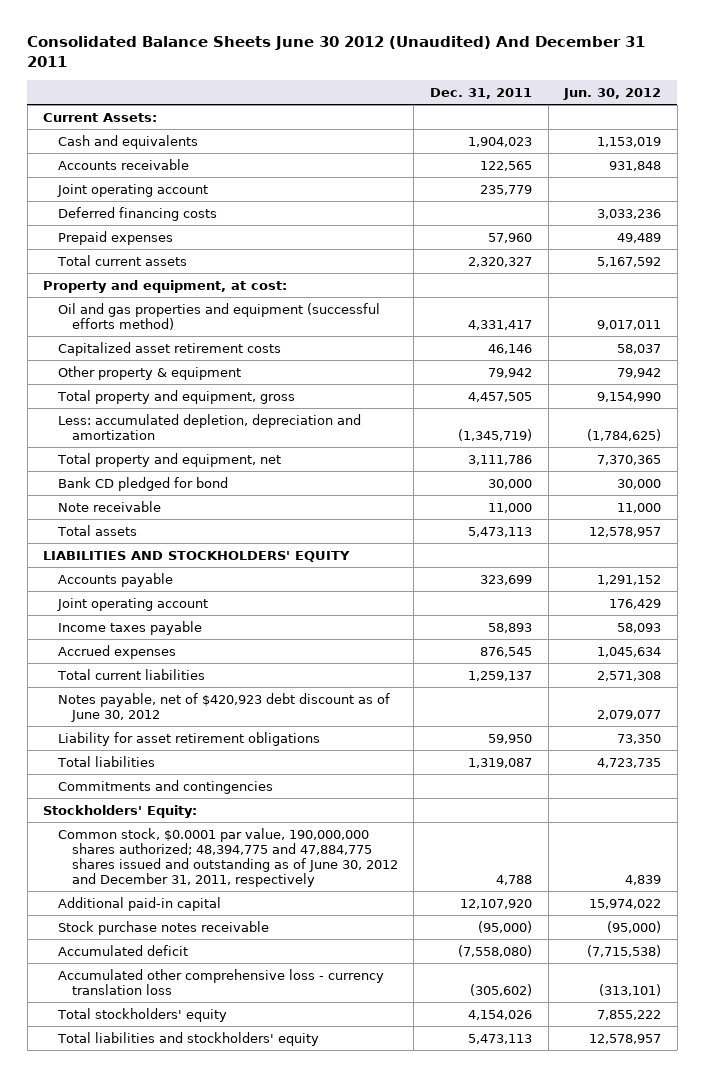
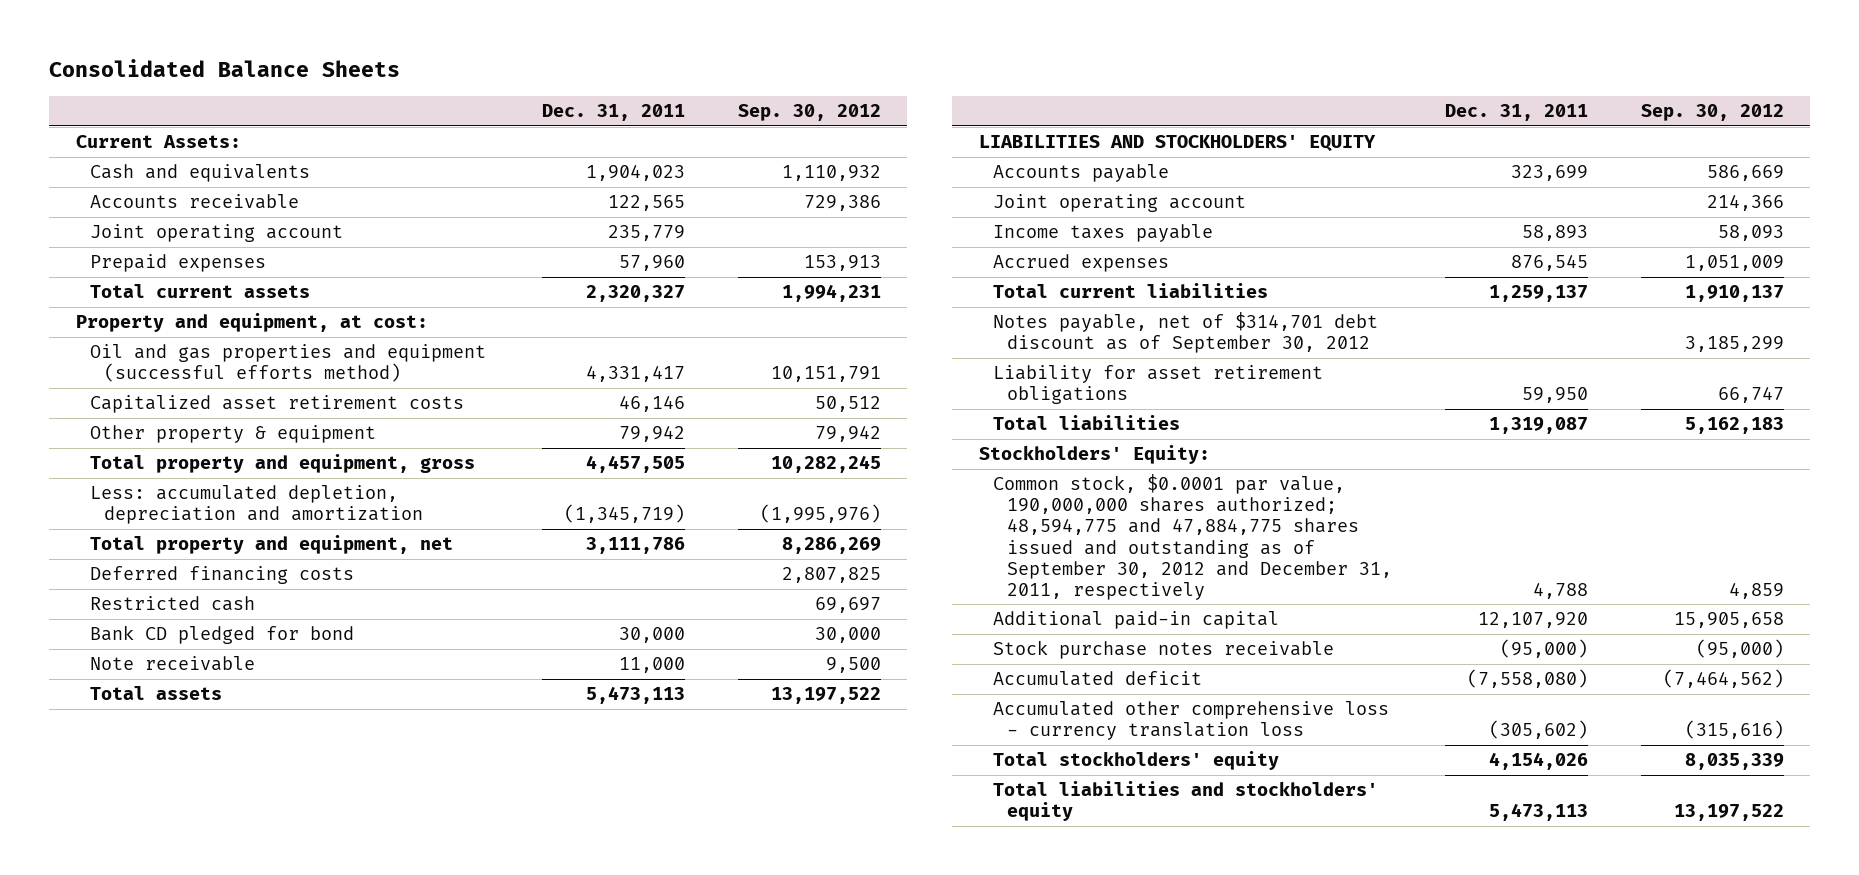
[27,36,646,68] Consolidated Balance Sheets June 30 2012 (Unaudited) And December 31 2011 -> [49,59,401,78] Consolidated Balance Sheets
[563,87,662,100] Jun. 30, 2012 -> none
none -> [737,103,881,121] Sep. 30, 2012
[57,206,217,221] Deferred financing costs -> [89,566,354,585] Deferred financing costs
none -> [89,596,255,612] Restricted cash
[57,692,390,722] Notes payable, net of $420,923 debt discount as of June 30, 2012 -> [992,312,1378,354] Notes payable, net of $314,701 debt discount as of September 30, 2012
[57,779,273,794] Commitments and contingencies -> none
[57,827,398,887] Common stock, $0.0001 par value, 190,000,000 shares authorized; 48,394,775 and 47,884,775 shares issued and outstanding as of June 30, 2012 and December 31, 2011, respectively -> [992,474,1392,600] Common stock, $0.0001 par value, 190,000,000 shares authorized; 48,594,775 and 47,884,775 shares issued and outstanding as of September 30, 2012 and December 31, 2011, respectively

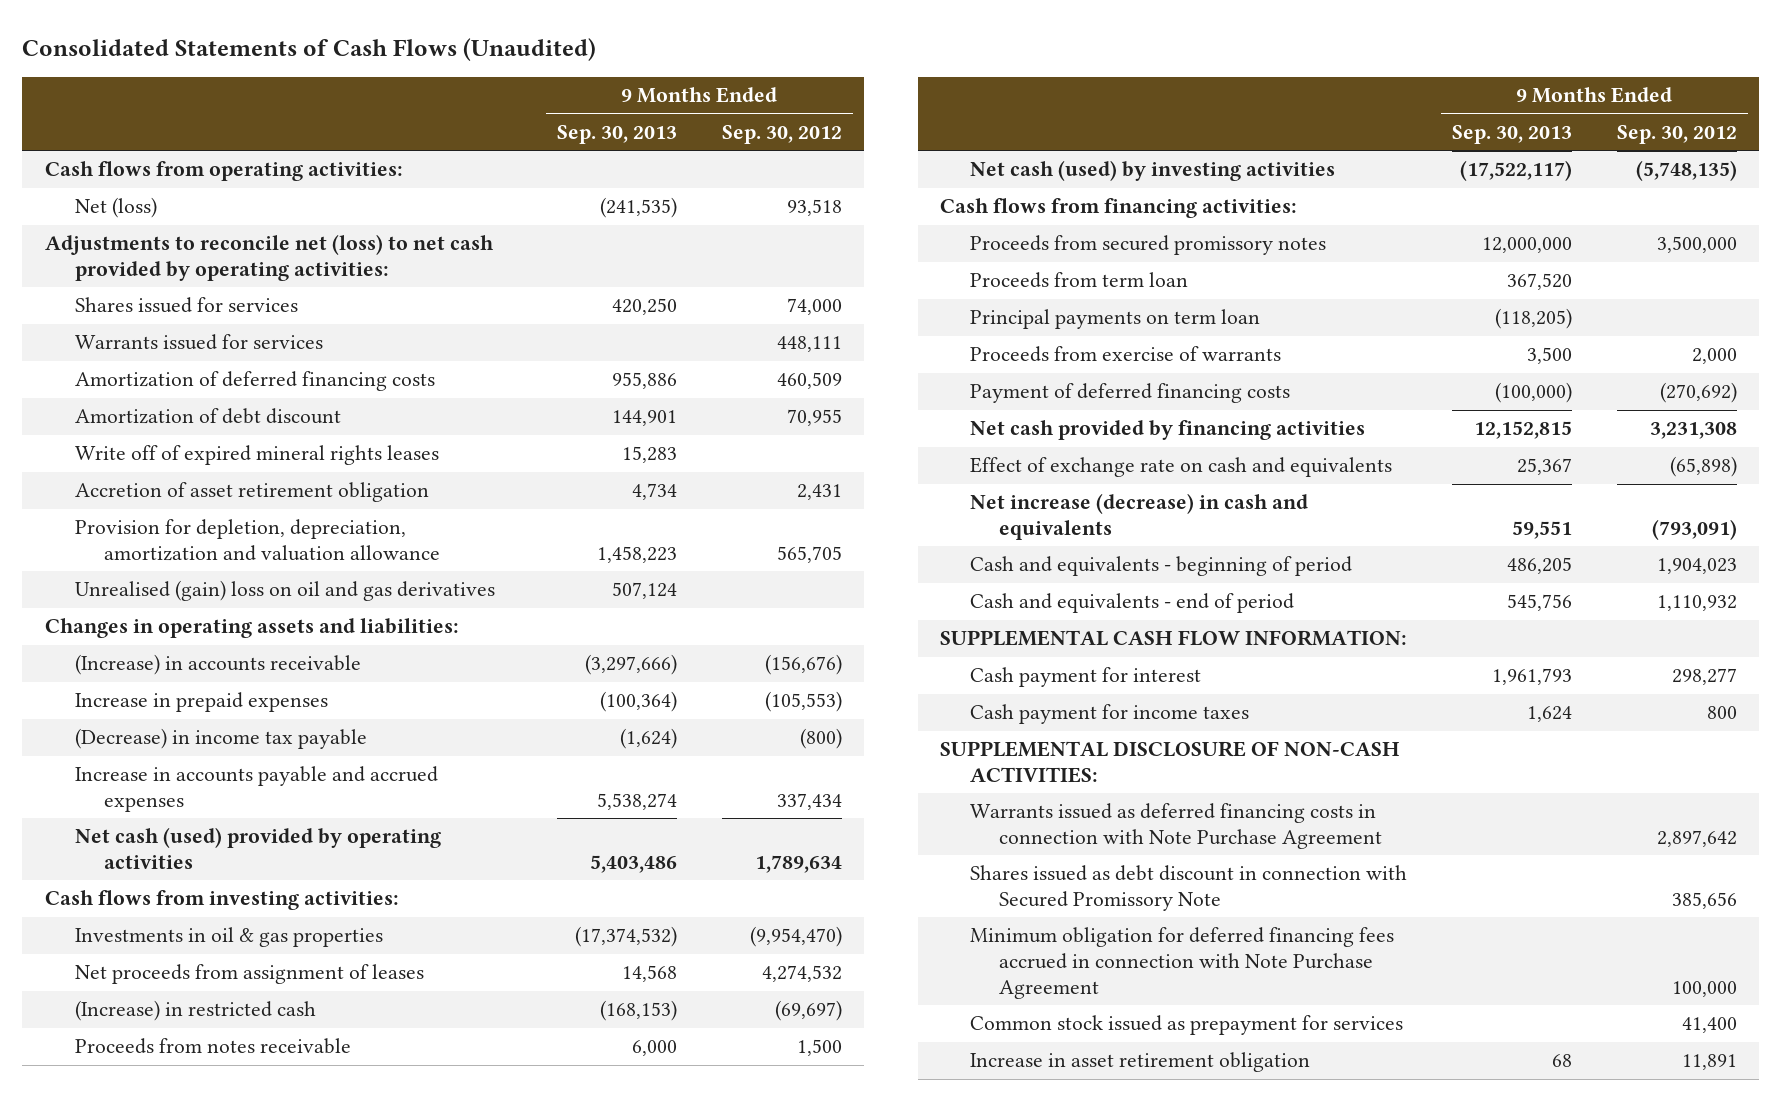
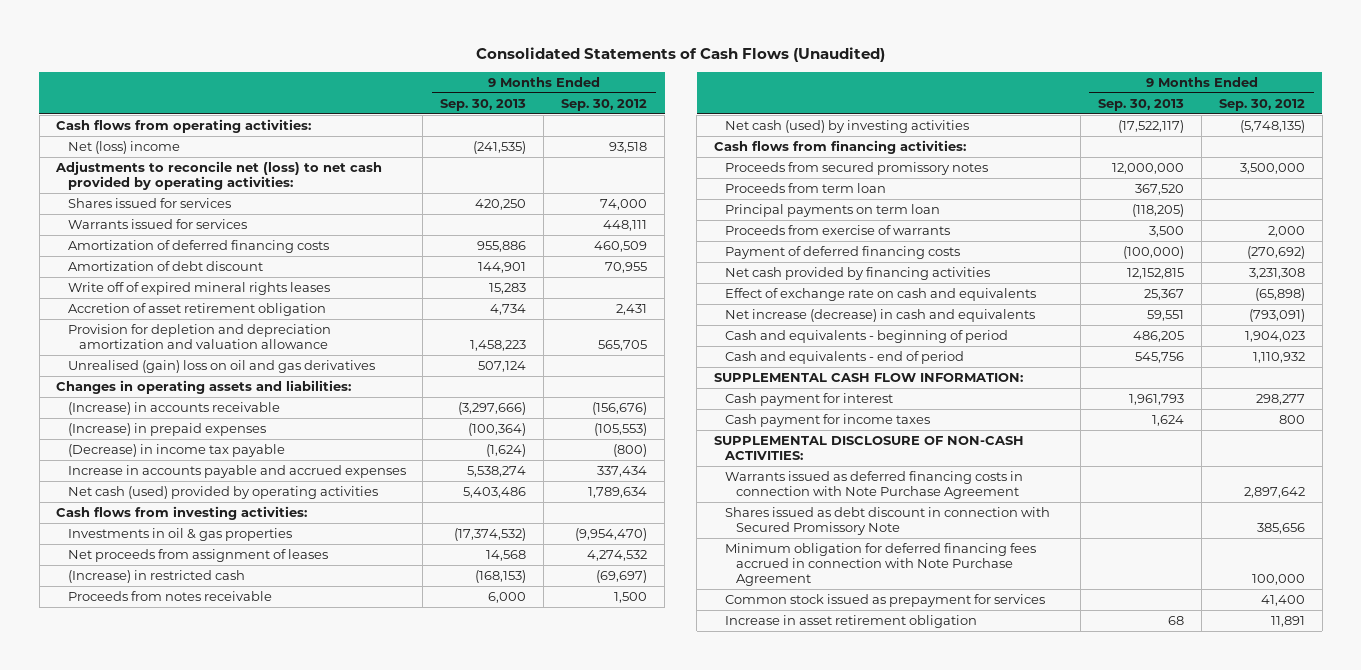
[74,197,157,219] Net (loss) -> [67,140,180,154] Net (loss) income
[74,519,441,561] Provision for depletion, depreciation, amortization and valuation allowance -> [67,323,331,349] Provision for depletion and depreciation amortization and valuation allowance
[74,692,328,713] Increase in prepaid expenses -> [67,422,266,436] (Increase) in prepaid expenses

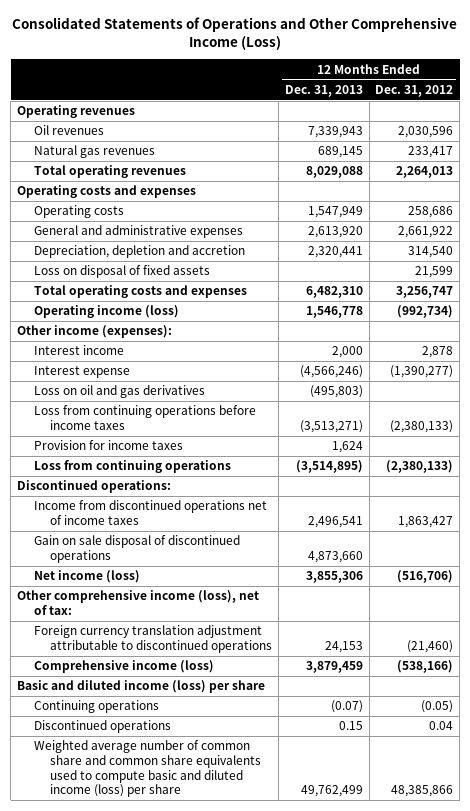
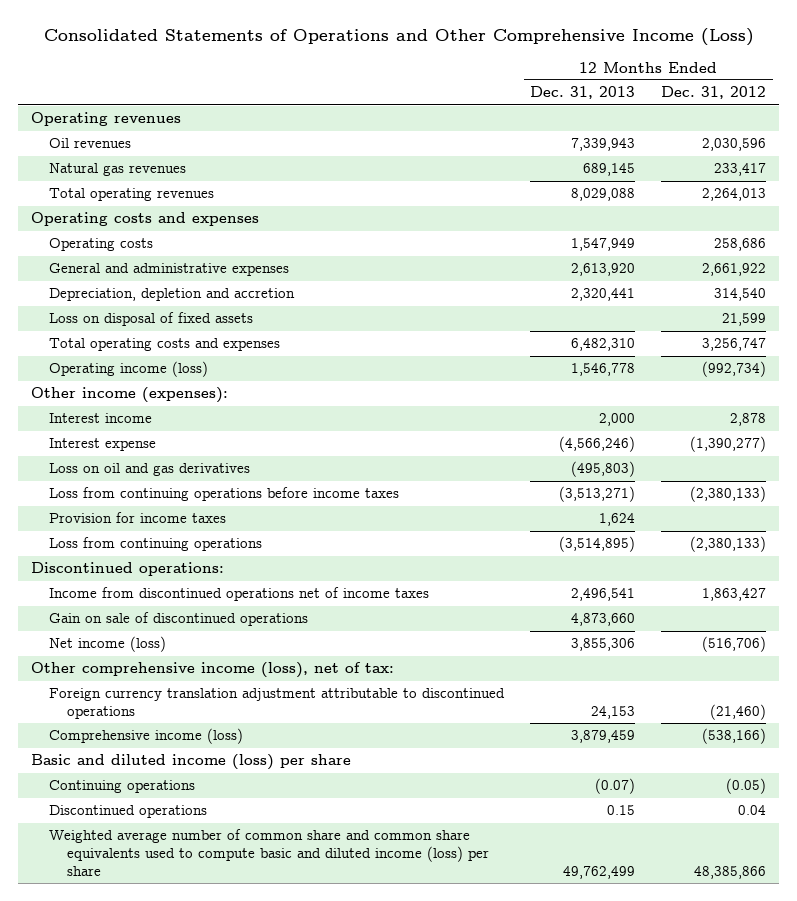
[33,535,240,564] Gain on sale disposal of discontinued operations -> [49,612,309,627] Gain on sale of discontinued operations

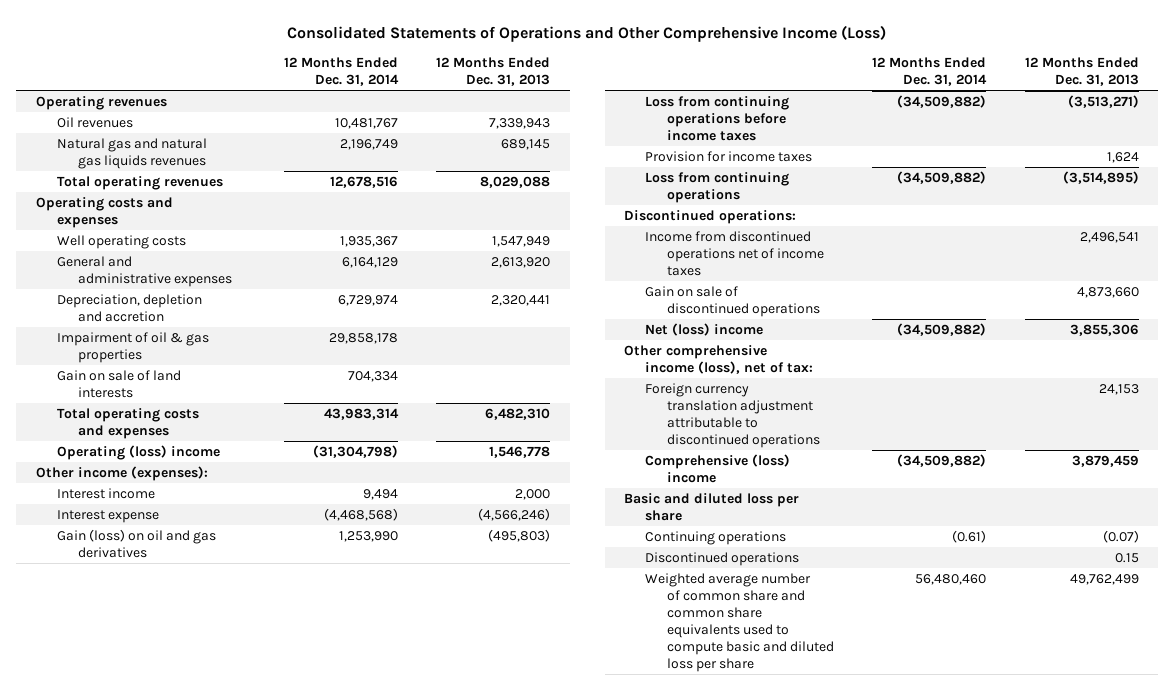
[661,86,767,100] Dec. 31, 2012 -> none
none -> [283,57,399,87] 12 Months Ended Dec. 31, 2014
[49,163,187,177] Natural gas revenues -> [56,137,207,169] Natural gas and natural gas liquids revenues
[49,238,154,252] Operating costs -> [56,234,186,249] Well operating costs
[49,312,254,327] Loss on disposal of fixed assets -> none
none -> [56,331,209,363] Impairment of oil & gas properties
none -> [56,369,181,398] Gain on sale of land interests
[49,361,209,378] Operating income (loss) -> [56,444,220,460] Operating (loss) income
[49,463,251,477] Loss on oil and gas derivatives -> [56,528,216,558] Gain (loss) on oil and gas derivatives
[49,636,167,653] Net income (loss) -> [645,322,764,336] Net (loss) income
[49,728,244,745] Comprehensive income (loss) -> [645,453,791,483] Comprehensive (loss) income
[30,754,351,771] Basic and diluted income (loss) per share -> [624,492,800,521] Basic and diluted loss per share
[49,829,490,876] Weighted average number of common share and common share equivalents used to compute basic and diluted income (loss) per share -> [645,572,834,673] Weighted average number of common share and common share equivalents used to compute basic and diluted loss per share

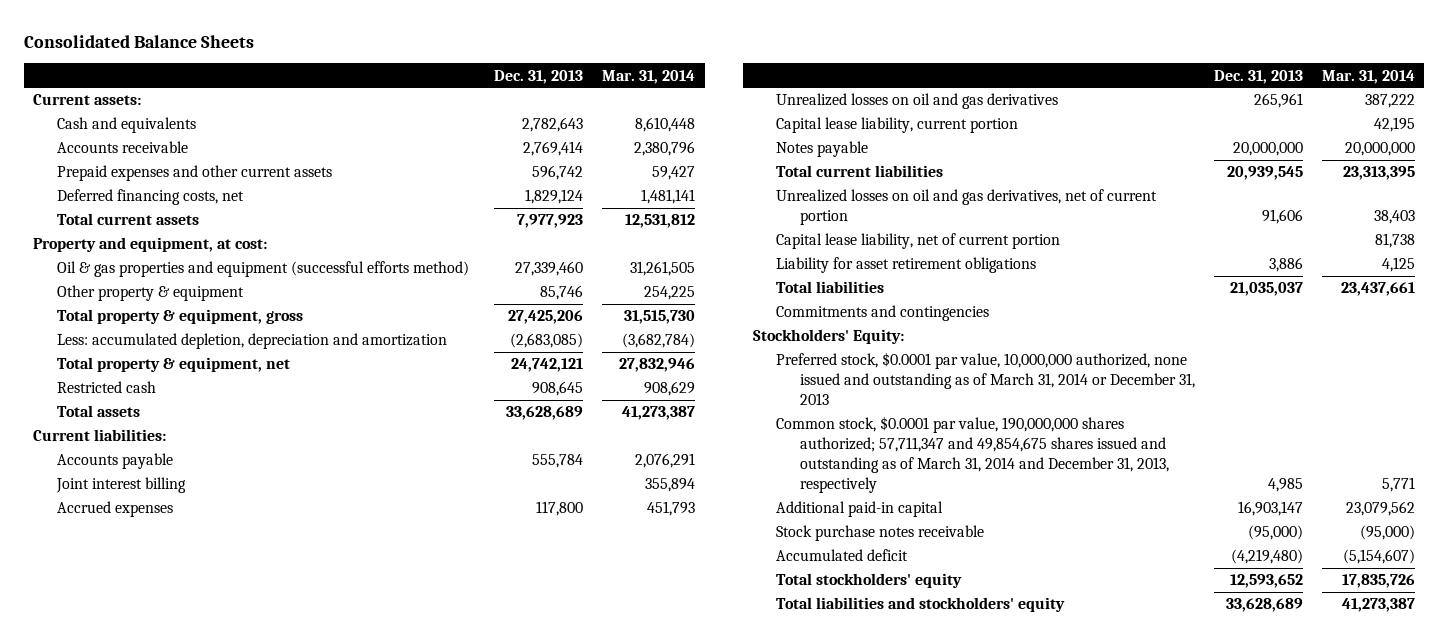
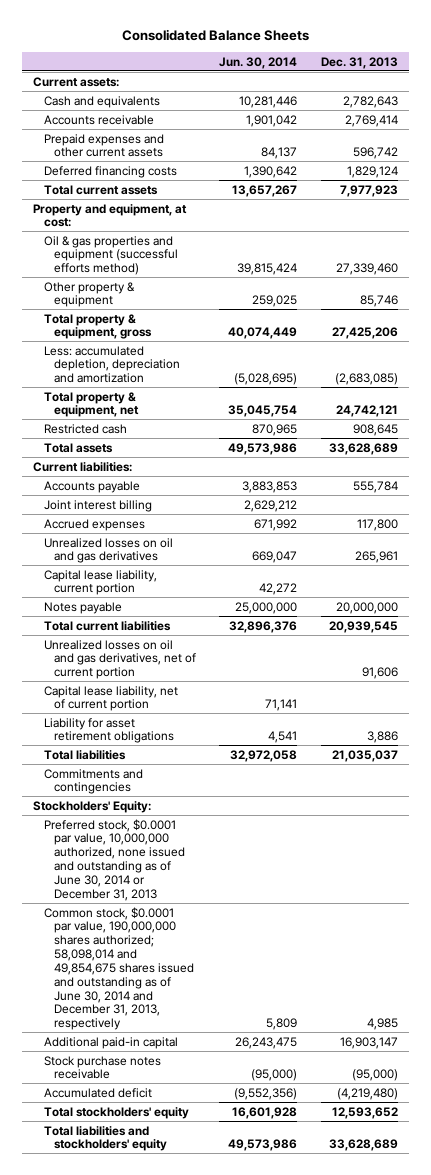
[602,69,696,84] Mar. 31, 2014 -> none
none -> [219,56,298,69] Jun. 30, 2014
[56,189,244,206] Deferred financing costs, net -> [43,165,177,178] Deferred financing costs
[776,352,1195,406] Preferred stock, $0.0001 par value, 10,000,000 authorized, none issued and outstanding as of March 31, 2014 or December 31, 2013 -> [43,818,185,901] Preferred stock, $0.0001 par value, 10,000,000 authorized, none issued and outstanding as of June 30, 2014 or December 31, 2013
[776,416,1169,493] Common stock, $0.0001 par value, 190,000,000 shares authorized; 57,711,347 and 49,854,675 shares issued and outstanding as of March 31, 2014 and December 31, 2013, respectively -> [43,906,194,1031] Common stock, $0.0001 par value, 190,000,000 shares authorized; 58,098,014 and 49,854,675 shares issued and outstanding as of June 30, 2014 and December 31, 2013, respectively

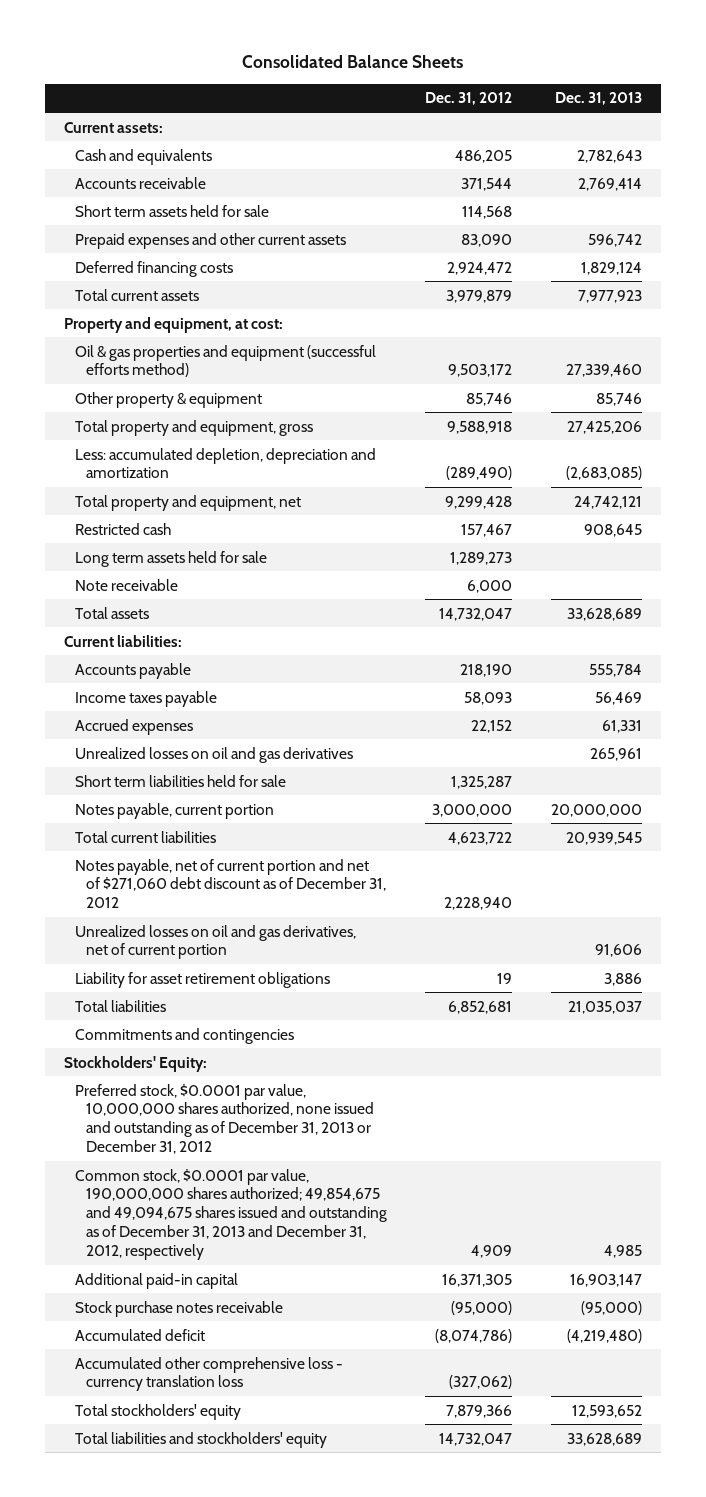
[219,56,298,69] Jun. 30, 2014 -> none
none -> [425,92,513,106] Dec. 31, 2012
none -> [74,204,269,217] Short term assets held for sale
[43,313,152,340] Total property & equipment, gross -> [74,419,313,436] Total property and equipment, gross
[43,391,139,418] Total property & equipment, net -> [74,494,301,511] Total property and equipment, net
none -> [74,550,267,567] Long term assets held for sale
none -> [74,578,178,591] Note receivable
[43,499,152,512] Joint interest billing -> none
none -> [74,690,217,707] Income taxes payable
[356,518,398,531] 117,800 -> [601,719,642,733] 61,331
[43,569,157,596] Capital lease liability, current portion -> none
none -> [74,774,286,787] Short term liabilities held for sale
[43,601,122,614] Notes payable -> [74,802,274,819] Notes payable, current portion
none -> [74,858,386,909] Notes payable, net of current portion and net of $271,060 debt discount as of December 31, 2012
[43,685,178,712] Capital lease liability, net of current portion -> none
[43,818,185,901] Preferred stock, $0.0001 par value, 10,000,000 authorized, none issued and outstanding as of June 30, 2014 or December 31, 2013 -> [74,1083,374,1155] Preferred stock, $0.0001 par value, 10,000,000 shares authorized, none issued and outstanding as of December 31, 2013 or December 31, 2012
[43,906,194,1031] Common stock, $0.0001 par value, 190,000,000 shares authorized; 58,098,014 and 49,854,675 shares issued and outstanding as of June 30, 2014 and December 31, 2013, respectively -> [74,1168,387,1260] Common stock, $0.0001 par value, 190,000,000 shares authorized; 49,854,675 and 49,094,675 shares issued and outstanding as of December 31, 2013 and December 31, 2012, respectively
none -> [74,1356,343,1392] Accumulated other comprehensive loss - currency translation loss

